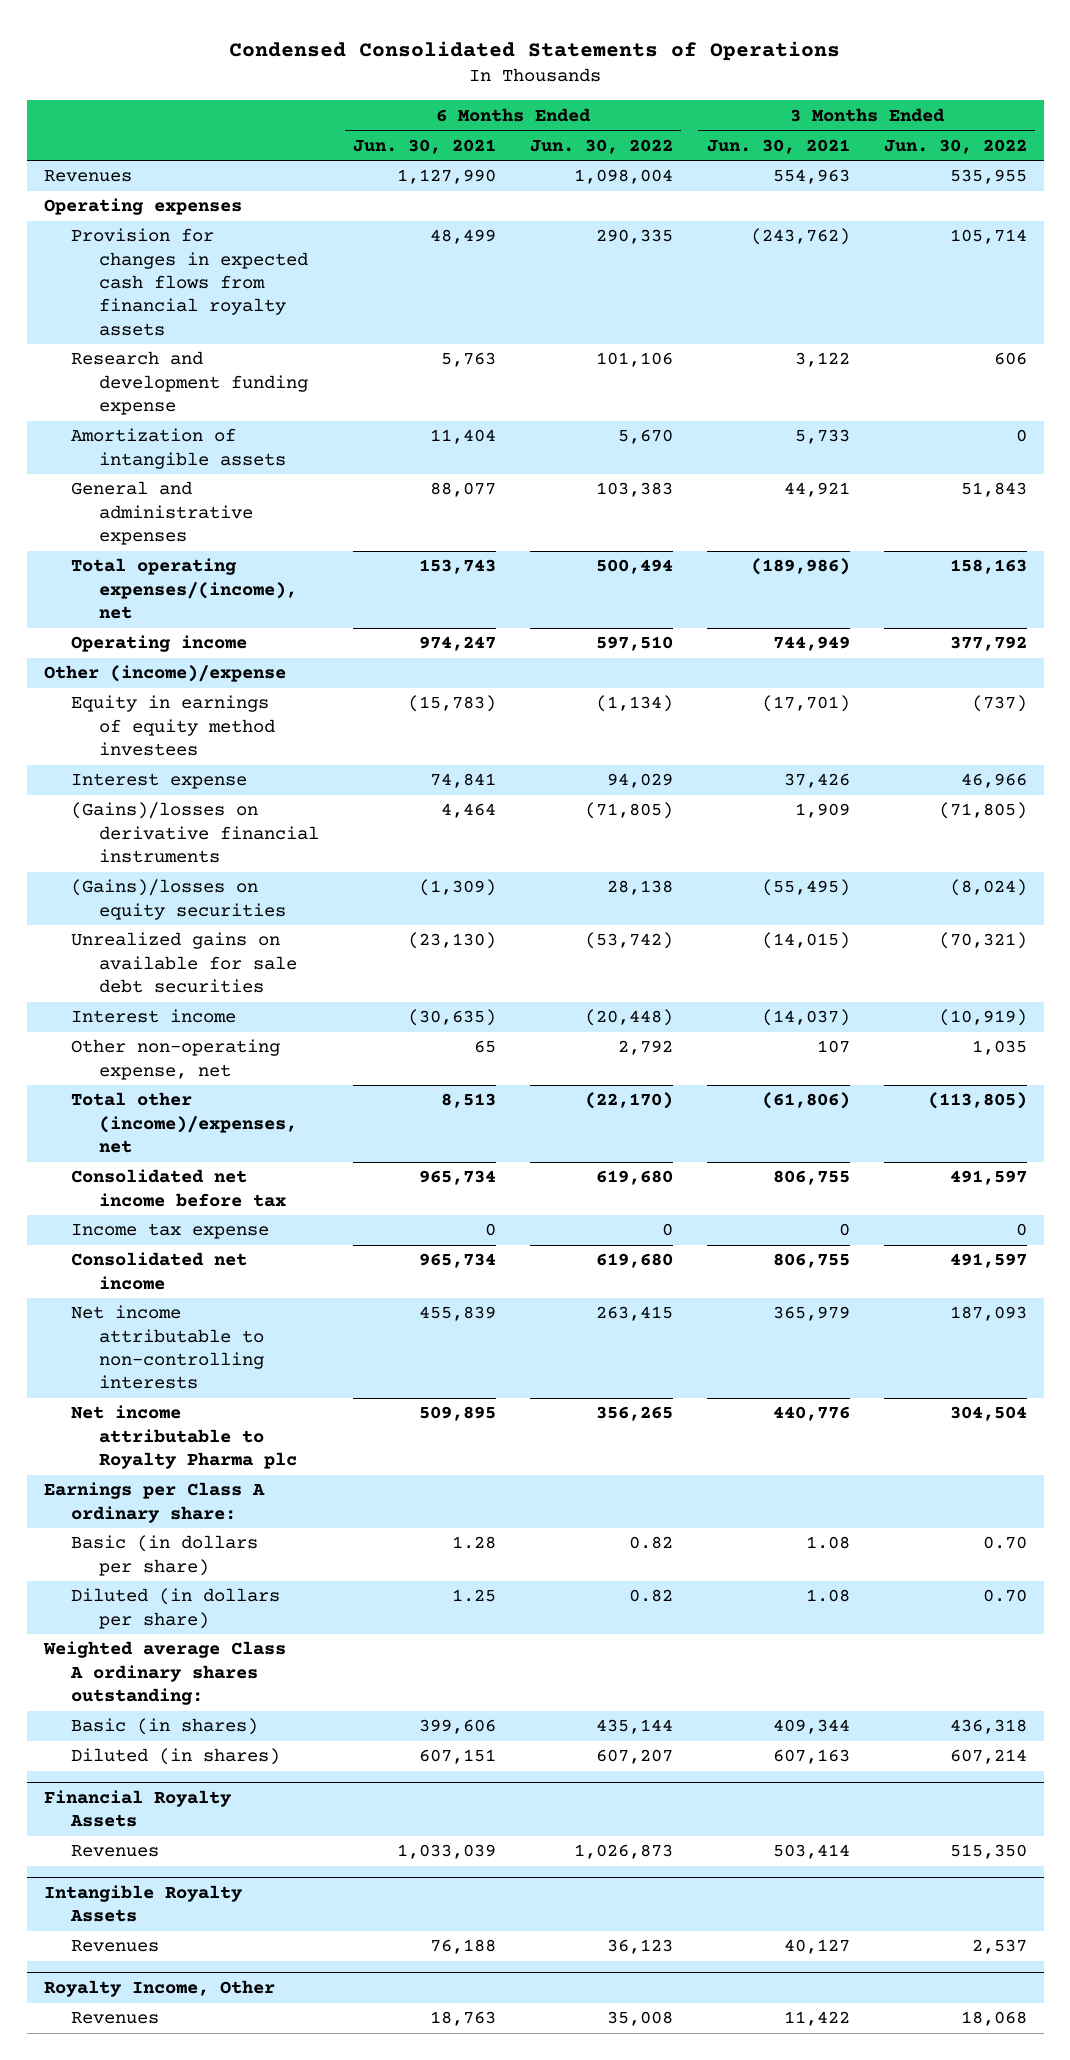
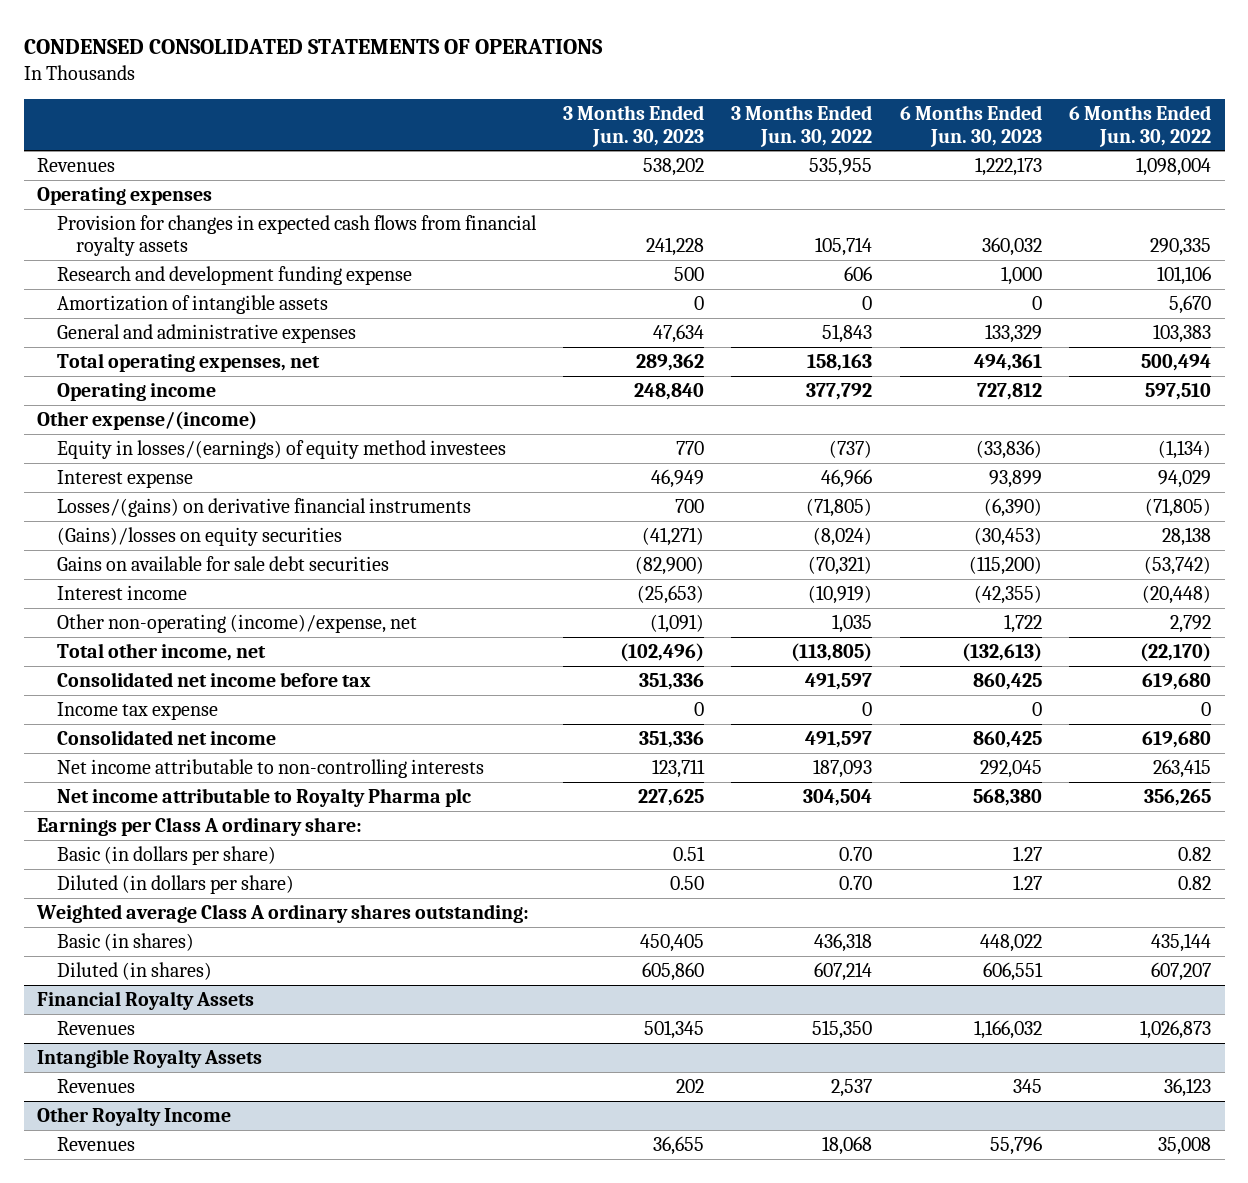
[229,40,841,61] Condensed Consolidated Statements of Operations -> [23,38,603,54] CONDENSED CONSOLIDATED STATEMENTS OF OPERATIONS
[353,138,497,154] Jun. 30, 2021 -> none
[706,138,850,154] Jun. 30, 2021 -> none
none -> [563,104,705,147] 3 Months Ended Jun. 30, 2023
none -> [899,104,1042,147] 6 Months Ended Jun. 30, 2023
[71,558,298,620] Total operating expenses/(income), net -> [56,352,320,372] Total operating expenses, net
[43,665,286,683] Other (income)/expense -> [37,410,258,430] Other expense/(income)
[71,695,276,757] Equity in earnings of equity method investees -> [56,439,506,459] Equity in losses/(earnings) of equity method investees
[71,802,320,864] (Gains)/losses on derivative financial instruments -> [56,497,471,517] Losses/(gains) on derivative financial instruments
[71,932,298,994] Unrealized gains on available for sale debt securities -> [56,555,389,571] Gains on available for sale debt securities
[71,1039,281,1080] Other non-operating expense, net -> [56,613,417,633] Other non-operating (income)/expense, net
[71,1092,298,1154] Total other (income)/expenses, net -> [56,642,266,661] Total other income, net
[43,1980,275,1998] Royalty Income, Other -> [37,1106,232,1126] Other Royalty Income

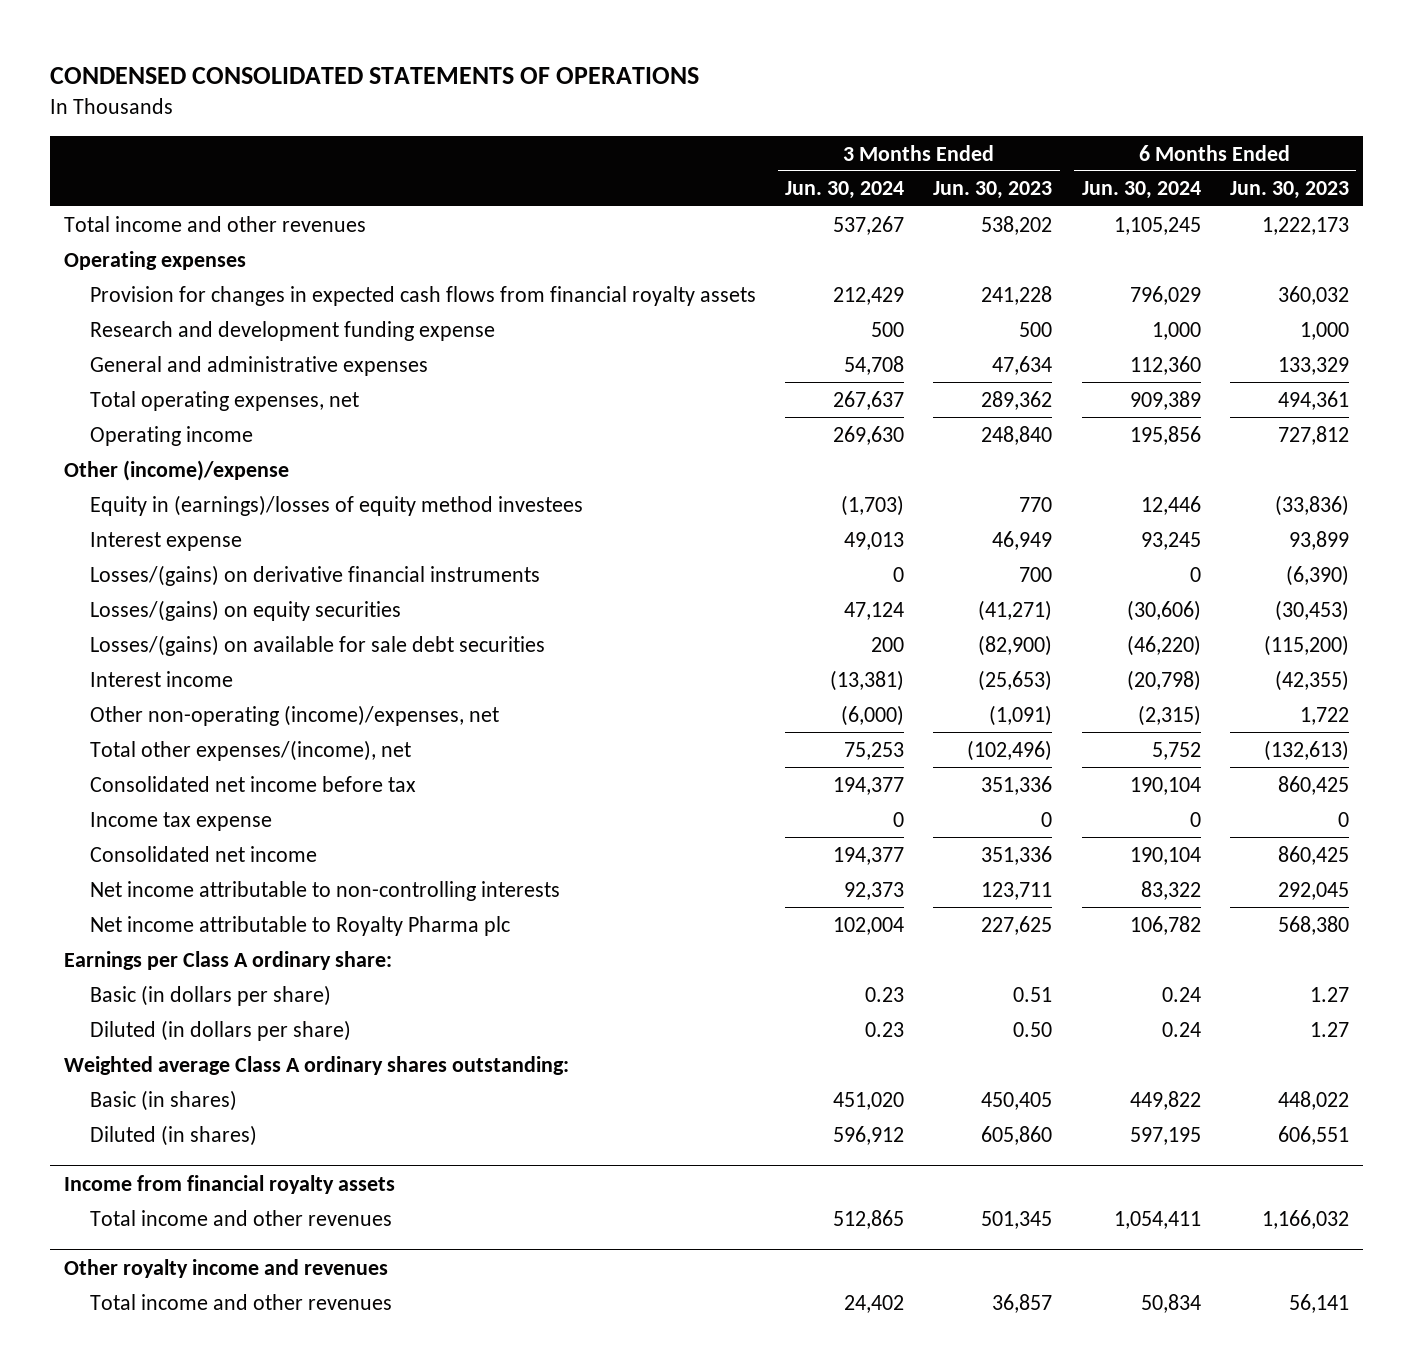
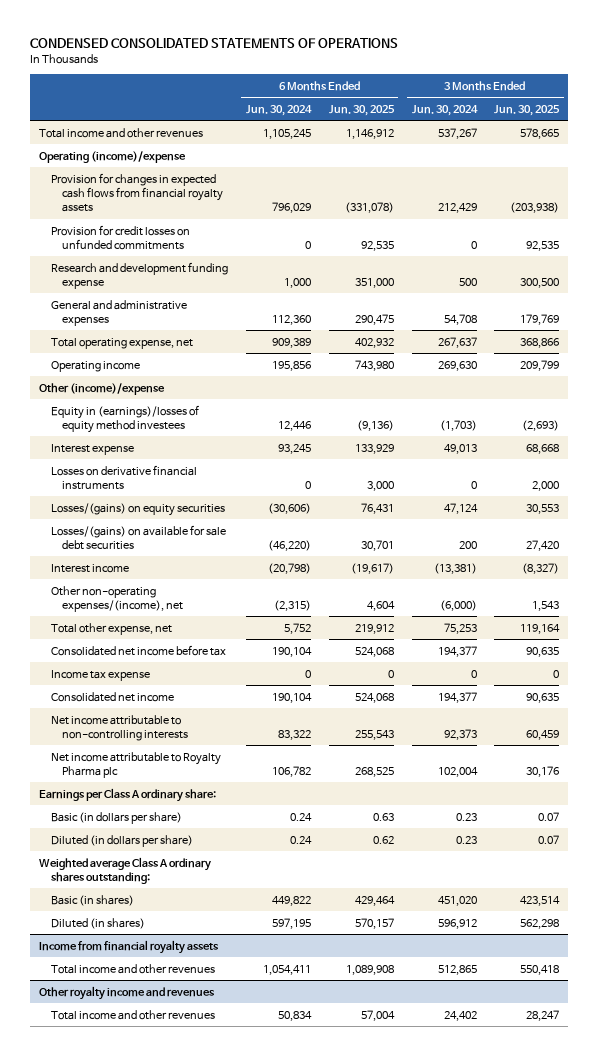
[933,181,1053,200] Jun. 30, 2023 -> none
[1229,181,1349,200] Jun. 30, 2023 -> none
none -> [328,104,395,116] Jun. 30, 2025
none -> [494,104,561,116] Jun. 30, 2025
[64,250,247,270] Operating expenses -> [39,150,187,163] Operating (income)/expense
none -> [50,224,190,250] Provision for credit losses on unfunded commitments
[89,390,359,411] Total operating expenses, net -> [50,337,193,349] Total operating expense, net
[89,564,540,586] Losses/(gains) on derivative financial instruments -> [50,464,197,490] Losses on derivative financial instruments
[89,704,499,726] Other non-operating (income)/expenses, net -> [50,585,184,612] Other non-operating expenses/(income), net
[89,739,411,761] Total other expenses/(income), net -> [50,622,172,635] Total other expense, net

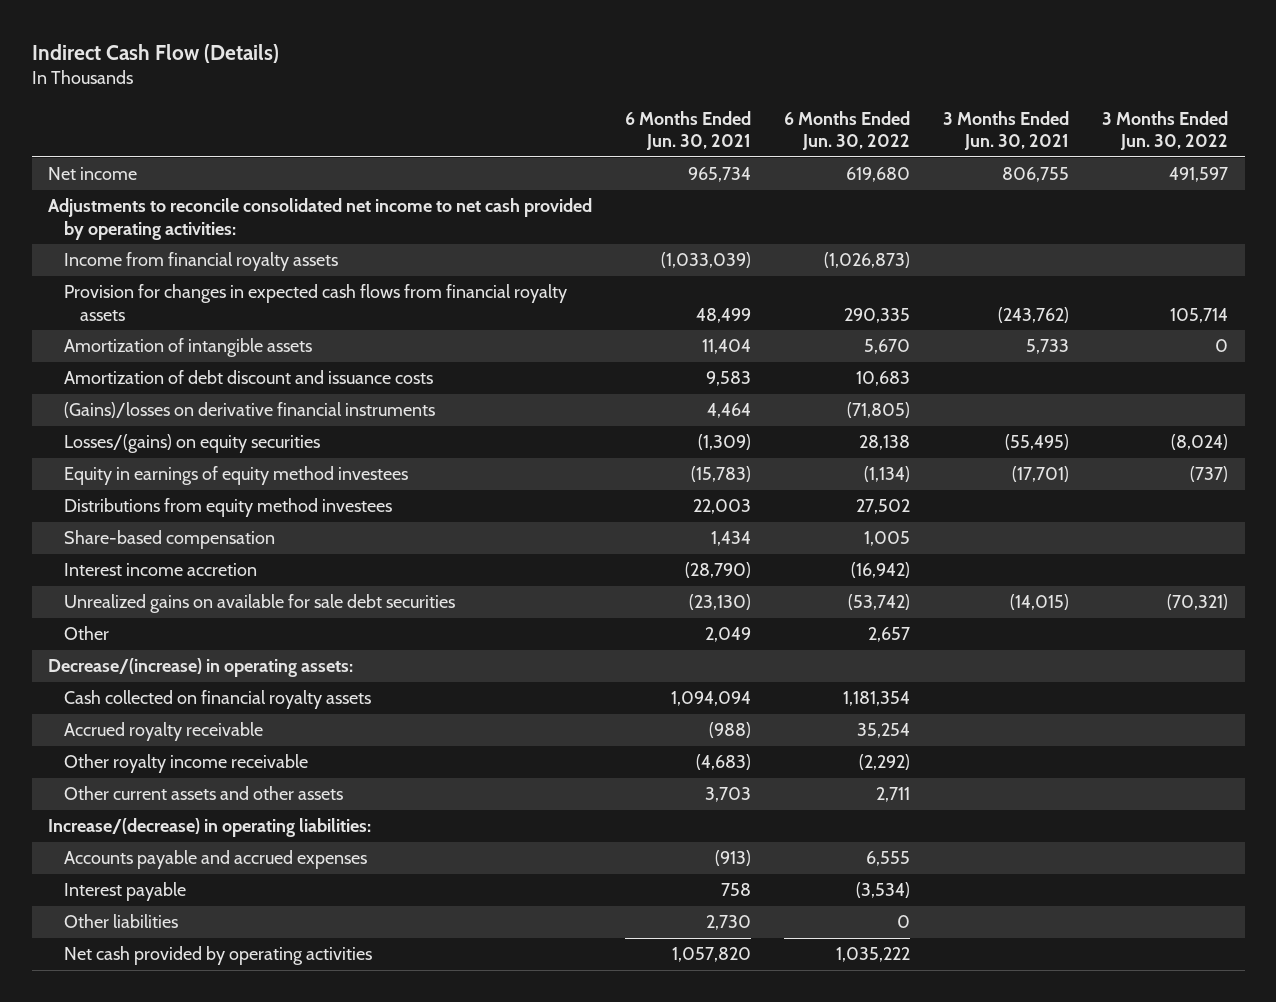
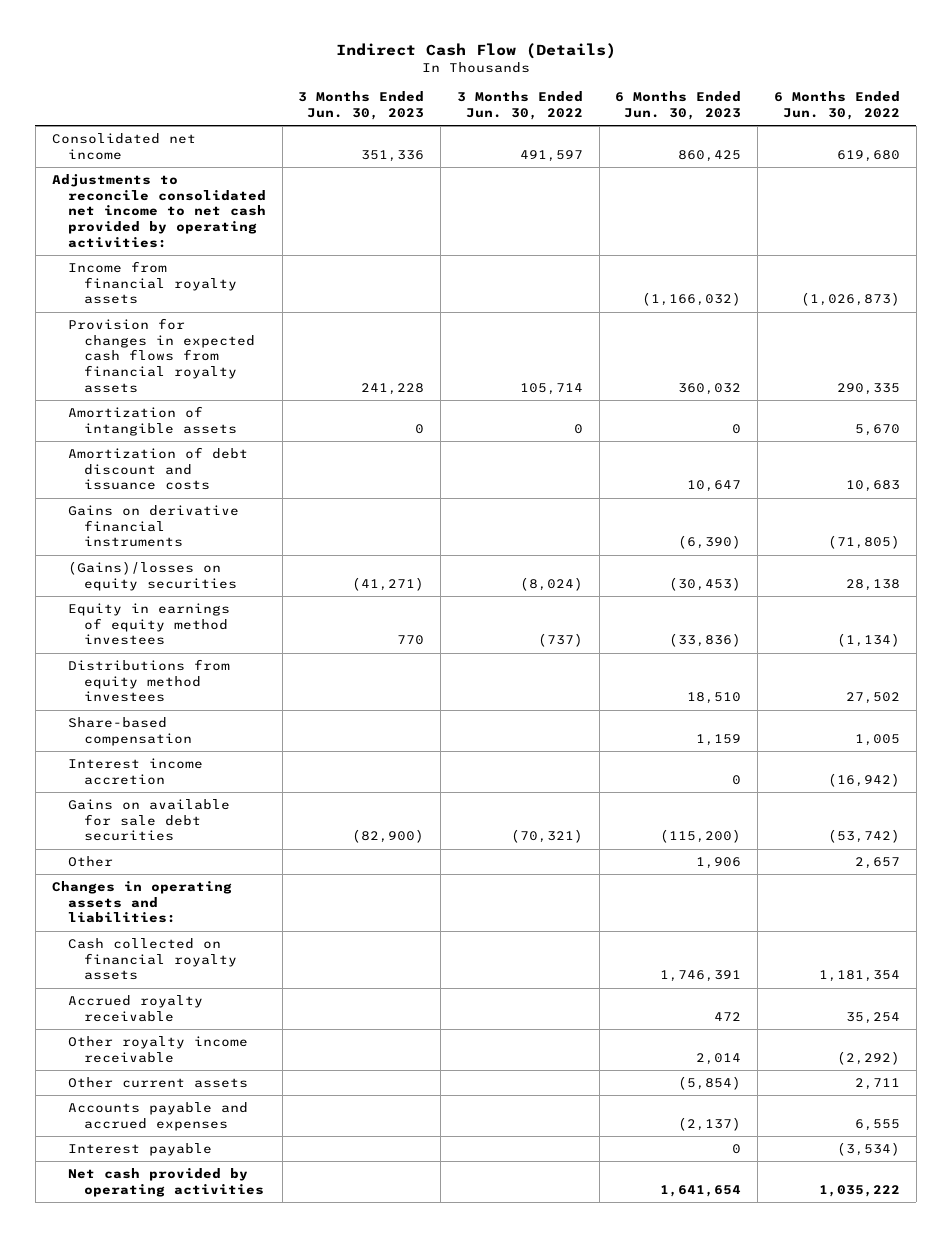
[625,110,752,151] 6 Months Ended Jun. 30, 2021 -> none
[943,110,1070,151] 3 Months Ended Jun. 30, 2021 -> none
none -> [298,91,425,121] 3 Months Ended Jun. 30, 2023
none -> [615,91,742,121] 6 Months Ended Jun. 30, 2023
[48,167,138,181] Net income -> [51,132,196,160] Consolidated net income
[64,402,436,419] (Gains)/losses on derivative financial instruments -> [68,504,240,548] Gains on derivative financial instruments
[64,434,321,454] Losses/(gains) on equity securities -> [68,560,238,591] (Gains)/losses on equity securities
[64,594,456,614] Unrealized gains on available for sale debt securities -> [68,798,231,842] Gains on available for sale debt securities
[48,658,354,678] Decrease/(increase) in operating assets: -> [51,880,232,924] Changes in operating assets and liabilities:
[48,818,372,838] Increase/(decrease) in operating liabilities: -> none
[64,786,344,801] Other current assets and other assets -> [68,1076,249,1088] Other current assets
[64,914,179,929] Other liabilities -> none

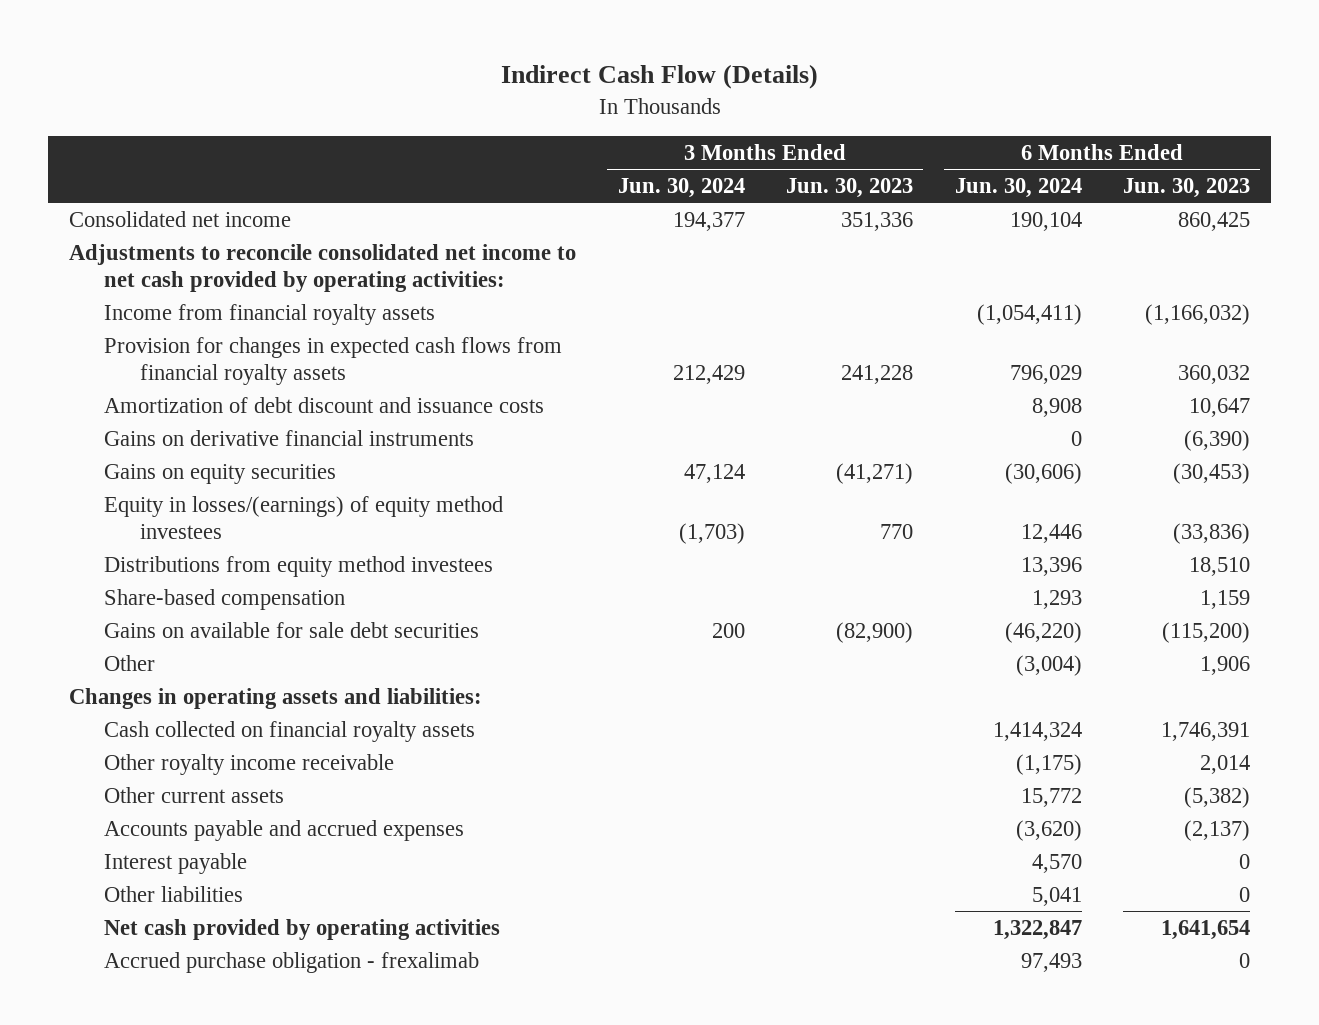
[456,91,583,121] 3 Months Ended Jun. 30, 2022 -> none
[773,91,900,121] 6 Months Ended Jun. 30, 2022 -> none
none -> [617,178,745,199] Jun. 30, 2024
none -> [954,178,1082,199] Jun. 30, 2024
[68,405,238,436] Amortization of intangible assets -> none
[68,560,238,591] (Gains)/losses on equity securities -> [104,463,337,484] Gains on equity securities
[68,602,231,646] Equity in earnings of equity method investees -> [104,495,504,539] Equity in losses/(earnings) of equity method investees
[68,757,204,785] Interest income accretion -> none
[68,994,204,1022] Accrued royalty receivable -> none
[678,1075,742,1090] (5,854) -> [1184,786,1251,808] (5,382)
none -> [104,885,244,902] Other liabilities
none -> [104,951,480,973] Accrued purchase obligation - frexalimab

